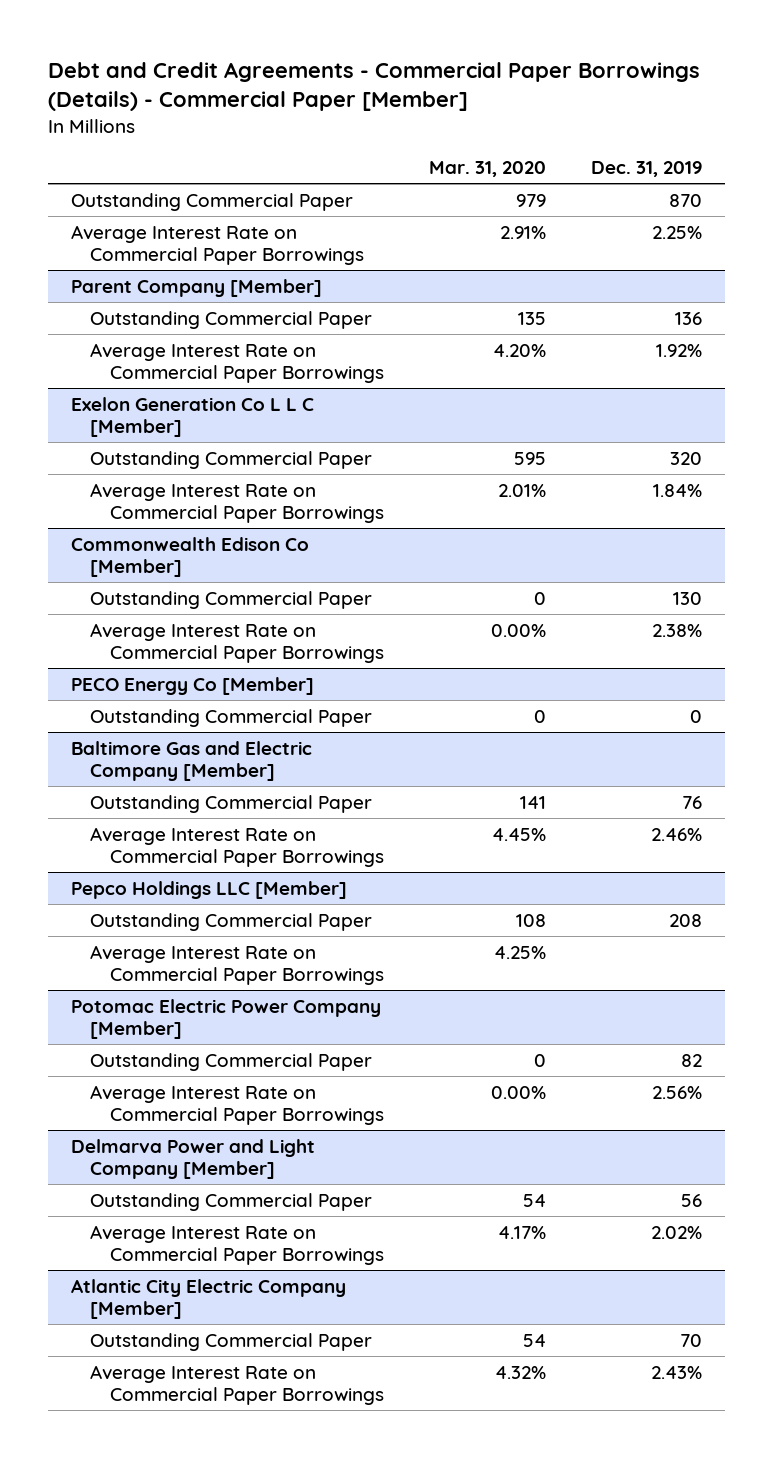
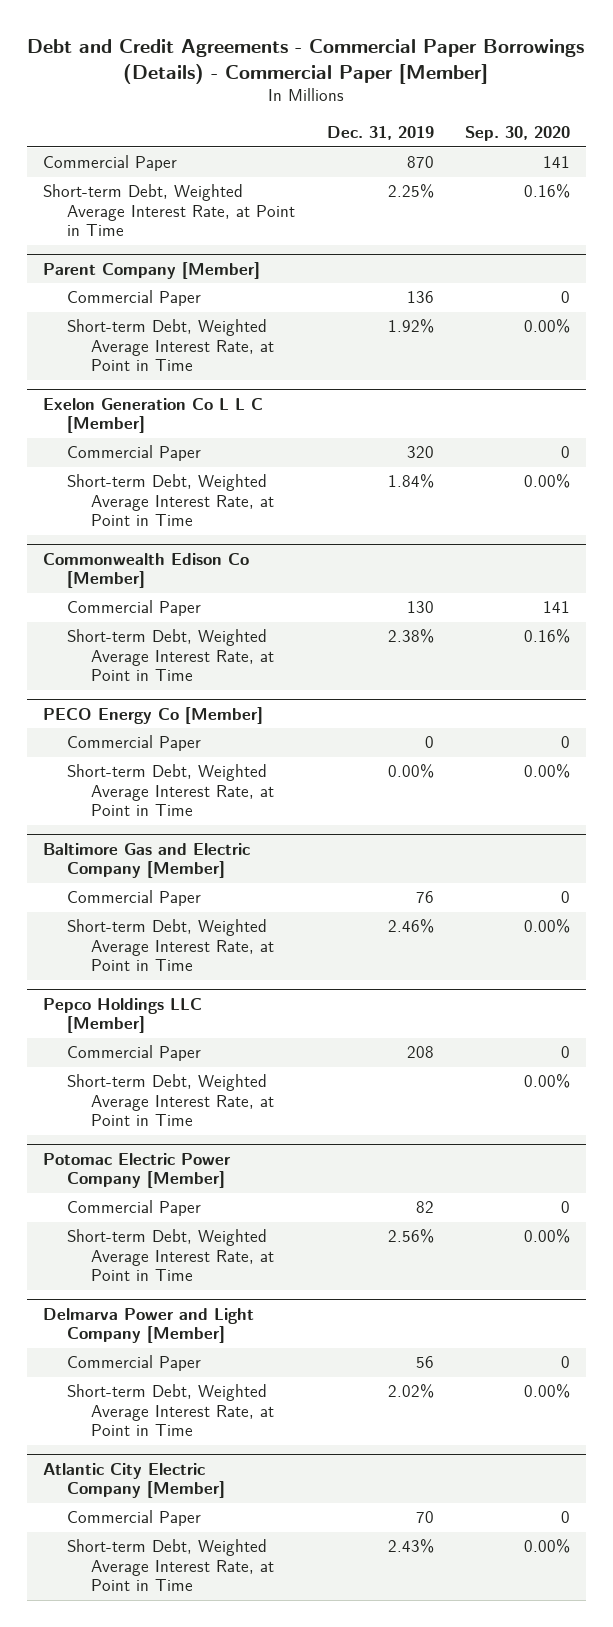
[428,161,546,178] Mar. 31, 2020 -> none
none -> [465,126,571,142] Sep. 30, 2020
[71,192,354,211] Outstanding Commercial Paper -> [42,155,177,172] Commercial Paper
[71,224,365,265] Average Interest Rate on Commercial Paper Borrowings -> [42,184,295,237] Short-term Debt, Weighted Average Interest Rate, at Point in Time
[90,310,373,329] Outstanding Commercial Paper -> [66,290,201,307] Commercial Paper
[90,342,384,383] Average Interest Rate on Commercial Paper Borrowings -> [66,319,275,372] Short-term Debt, Weighted Average Interest Rate, at Point in Time
[90,450,373,469] Outstanding Commercial Paper -> [66,445,201,462] Commercial Paper
[90,482,384,523] Average Interest Rate on Commercial Paper Borrowings -> [66,474,275,527] Short-term Debt, Weighted Average Interest Rate, at Point in Time
[90,590,373,609] Outstanding Commercial Paper -> [66,600,201,617] Commercial Paper
[90,622,384,663] Average Interest Rate on Commercial Paper Borrowings -> [66,629,275,682] Short-term Debt, Weighted Average Interest Rate, at Point in Time
[90,708,373,727] Outstanding Commercial Paper -> [66,735,201,752] Commercial Paper
none -> [66,764,275,817] Short-term Debt, Weighted Average Interest Rate, at Point in Time
[90,794,373,813] Outstanding Commercial Paper -> [66,890,201,907] Commercial Paper
[90,826,384,867] Average Interest Rate on Commercial Paper Borrowings -> [66,919,275,972] Short-term Debt, Weighted Average Interest Rate, at Point in Time
[90,912,373,931] Outstanding Commercial Paper -> [66,1045,201,1062] Commercial Paper
[90,944,384,985] Average Interest Rate on Commercial Paper Borrowings -> [66,1074,275,1127] Short-term Debt, Weighted Average Interest Rate, at Point in Time
[90,1052,373,1071] Outstanding Commercial Paper -> [66,1200,201,1217] Commercial Paper
[90,1084,384,1125] Average Interest Rate on Commercial Paper Borrowings -> [66,1229,275,1282] Short-term Debt, Weighted Average Interest Rate, at Point in Time
[90,1192,373,1211] Outstanding Commercial Paper -> [66,1355,201,1372] Commercial Paper
[90,1224,384,1265] Average Interest Rate on Commercial Paper Borrowings -> [66,1384,275,1437] Short-term Debt, Weighted Average Interest Rate, at Point in Time
[90,1332,373,1351] Outstanding Commercial Paper -> [66,1510,201,1527] Commercial Paper
[90,1364,384,1405] Average Interest Rate on Commercial Paper Borrowings -> [66,1539,275,1592] Short-term Debt, Weighted Average Interest Rate, at Point in Time

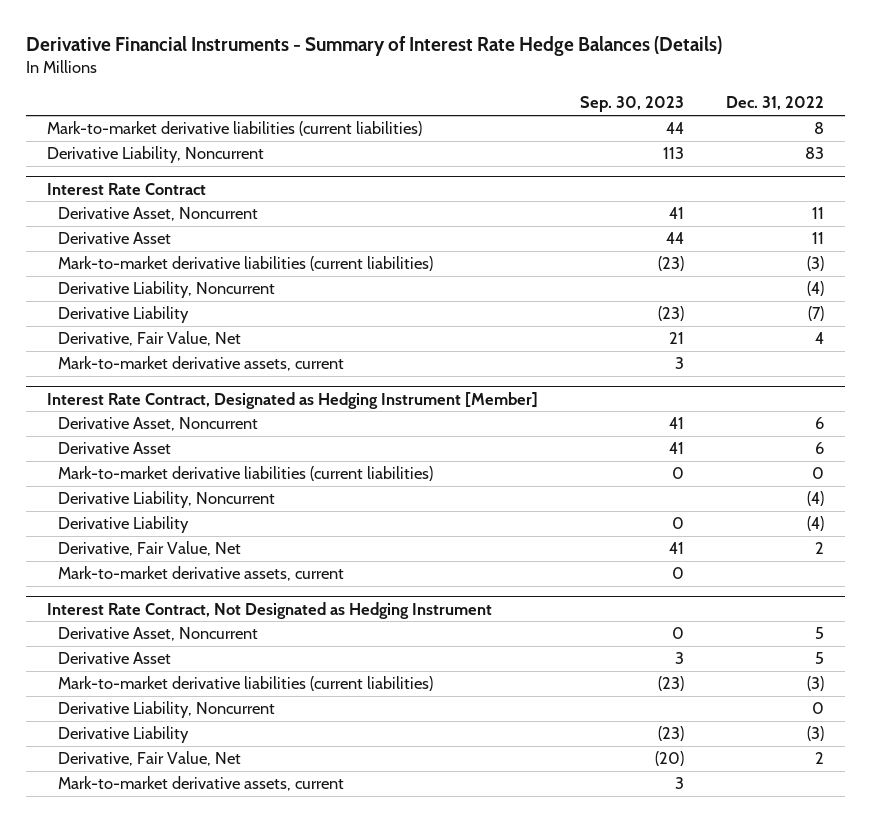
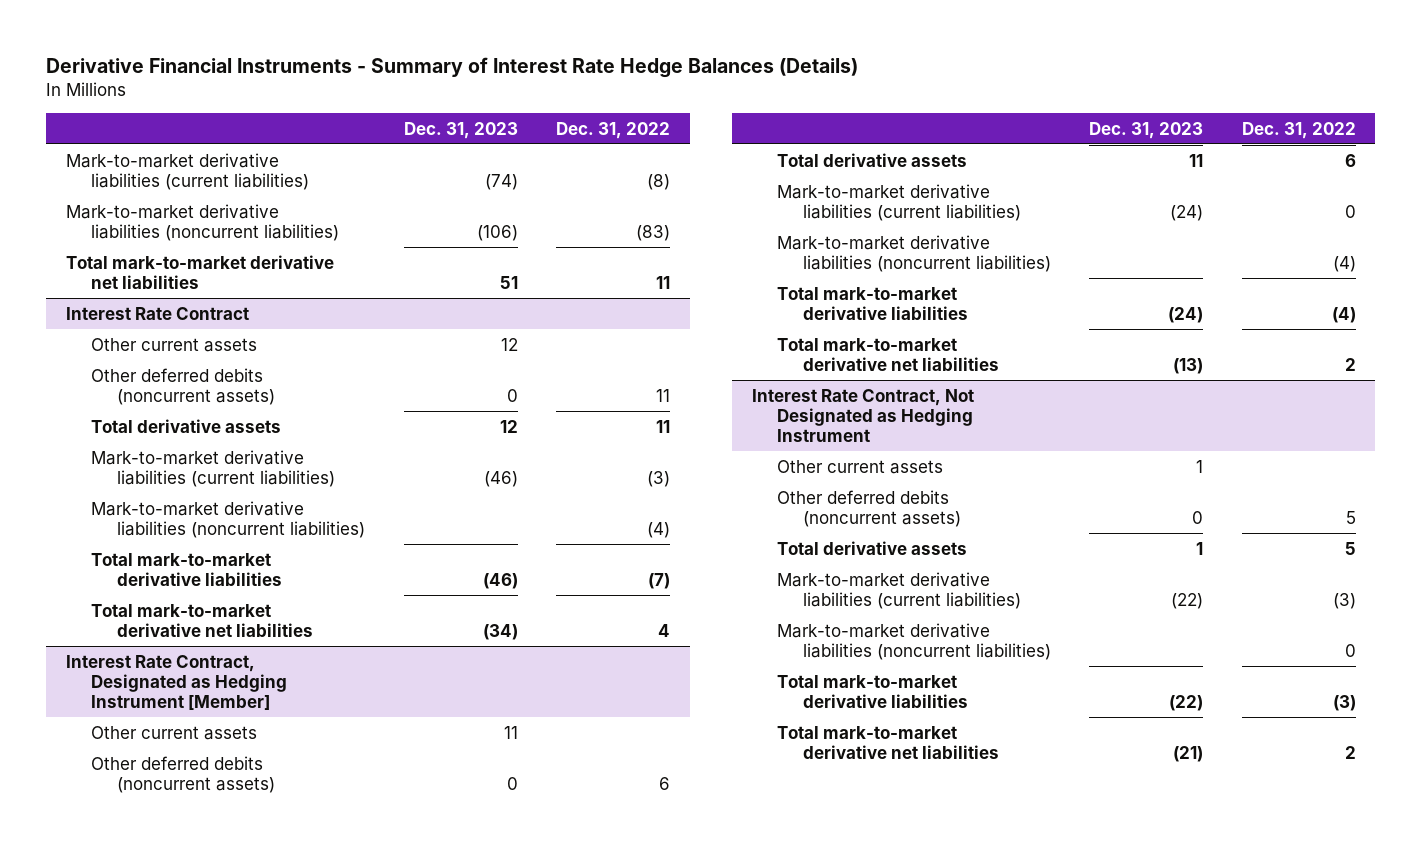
[579,96,684,113] Sep. 30, 2023 -> none
none -> [403,121,518,139] Dec. 31, 2023
[813,122,824,135] 8 -> [647,173,671,190] (8)
[46,146,264,164] Derivative Liability, Noncurrent -> [65,203,340,241] Mark-to-market derivative liabilities (noncurrent liabilities)
[804,147,824,160] 83 -> [636,224,671,241] (83)
none -> [65,254,334,289] Total mark-to-market derivative net liabilities
none -> [91,337,258,352] Other current assets
[58,207,259,222] Derivative Asset, Noncurrent -> [91,367,275,405] Other deferred debits (noncurrent assets)
[58,232,172,245] Derivative Asset -> [91,418,282,433] Total derivative assets
[58,356,345,372] Mark-to-market derivative assets, current -> none
[58,281,276,299] Derivative Liability, Noncurrent -> [91,500,365,538] Mark-to-market derivative liabilities (noncurrent liabilities)
[58,306,190,324] Derivative Liability -> [91,552,282,586] Total mark-to-market derivative liabilities
[58,331,242,347] Derivative, Fair Value, Net -> [91,603,313,637] Total mark-to-market derivative net liabilities
none -> [91,725,258,740] Other current assets
[58,417,259,432] Derivative Asset, Noncurrent -> [91,755,275,793] Other deferred debits (noncurrent assets)
[58,442,172,455] Derivative Asset -> [777,152,968,167] Total derivative assets
[58,566,345,582] Mark-to-market derivative assets, current -> none
[58,491,276,509] Derivative Liability, Noncurrent -> [777,234,1051,272] Mark-to-market derivative liabilities (noncurrent liabilities)
[58,516,190,534] Derivative Liability -> [777,286,968,320] Total mark-to-market derivative liabilities
[58,541,242,557] Derivative, Fair Value, Net -> [777,337,999,371] Total mark-to-market derivative net liabilities
none -> [777,459,944,474] Other current assets
[58,627,259,642] Derivative Asset, Noncurrent -> [777,489,961,527] Other deferred debits (noncurrent assets)
[58,652,172,665] Derivative Asset -> [777,540,968,555] Total derivative assets
[58,776,345,792] Mark-to-market derivative assets, current -> none
[58,701,276,719] Derivative Liability, Noncurrent -> [777,622,1051,660] Mark-to-market derivative liabilities (noncurrent liabilities)
[58,726,190,744] Derivative Liability -> [777,674,968,708] Total mark-to-market derivative liabilities
[58,751,242,767] Derivative, Fair Value, Net -> [777,725,999,759] Total mark-to-market derivative net liabilities

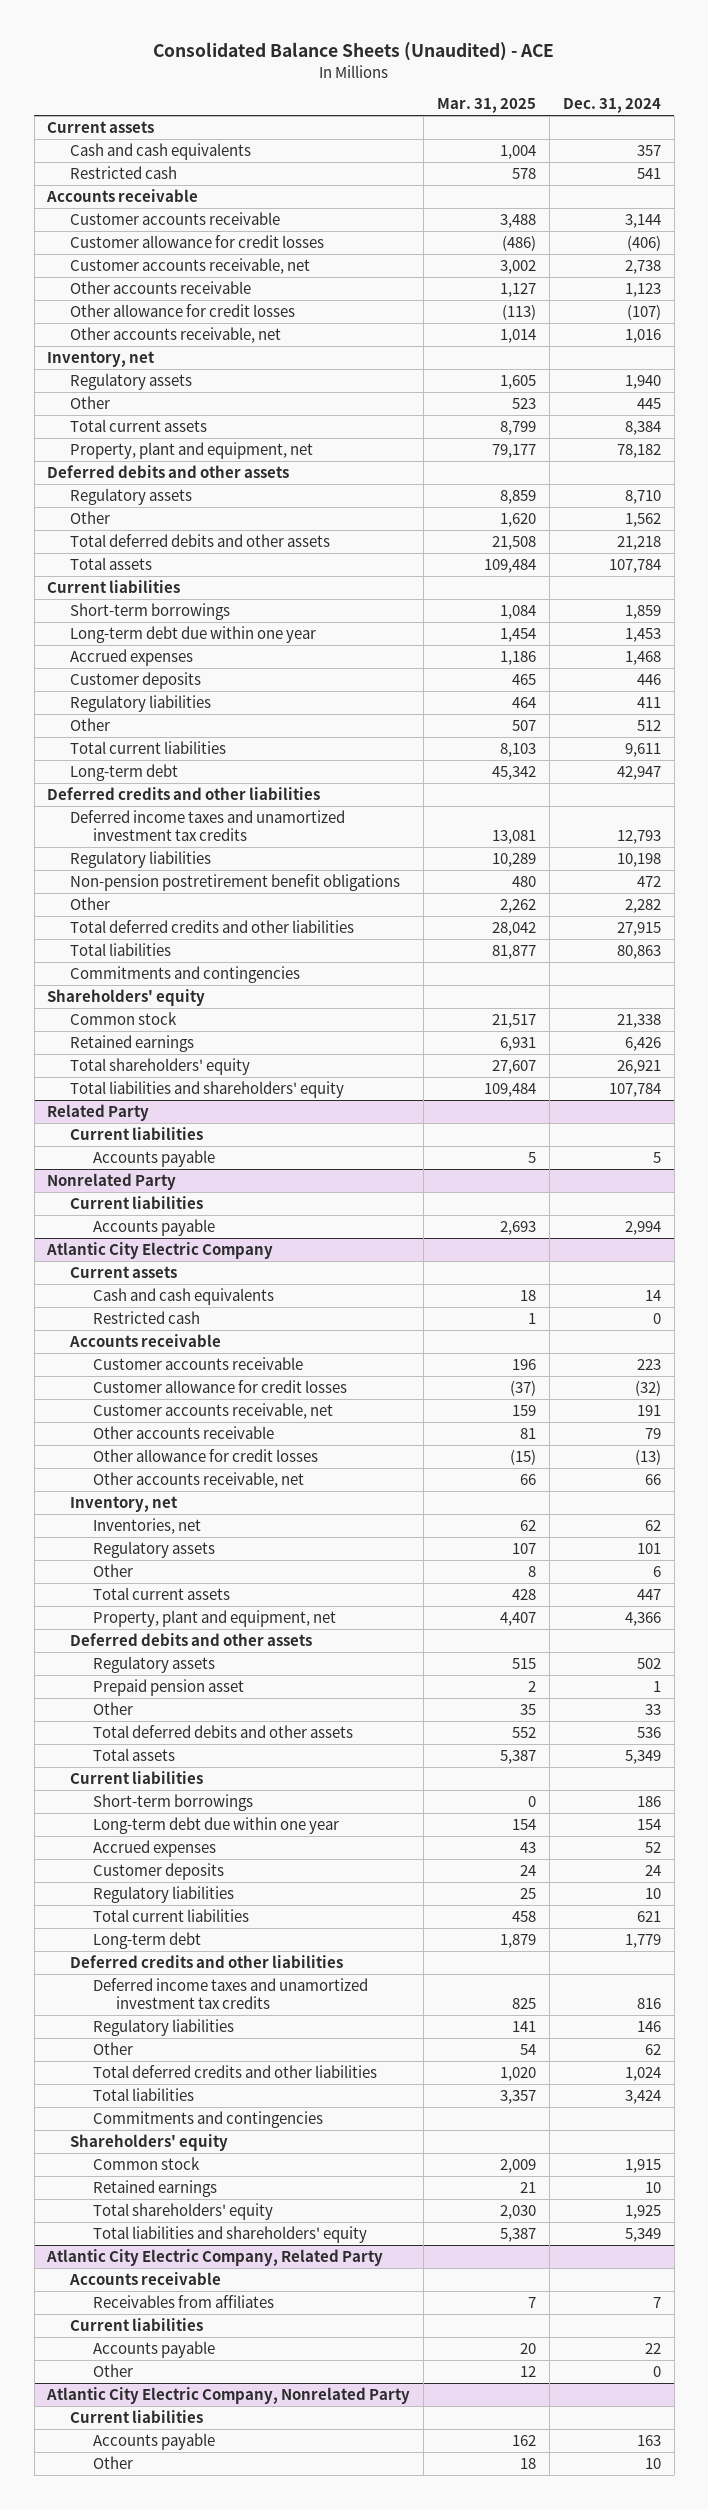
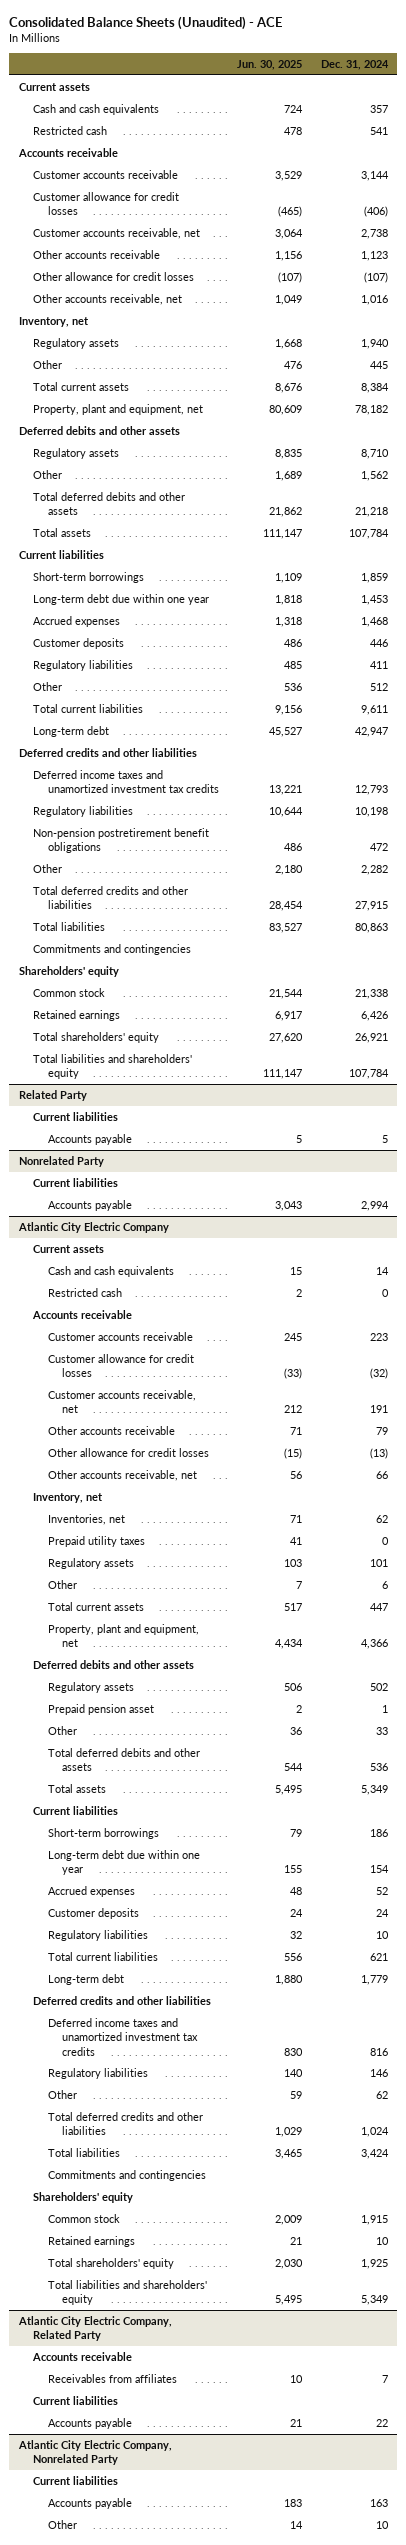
[437,98,537,114] Mar. 31, 2025 -> none
none -> [237,59,303,70] Jun. 30, 2025
none -> [47,1535,145,1547] Prepaid utility taxes
[93,2363,134,2377] Other -> none

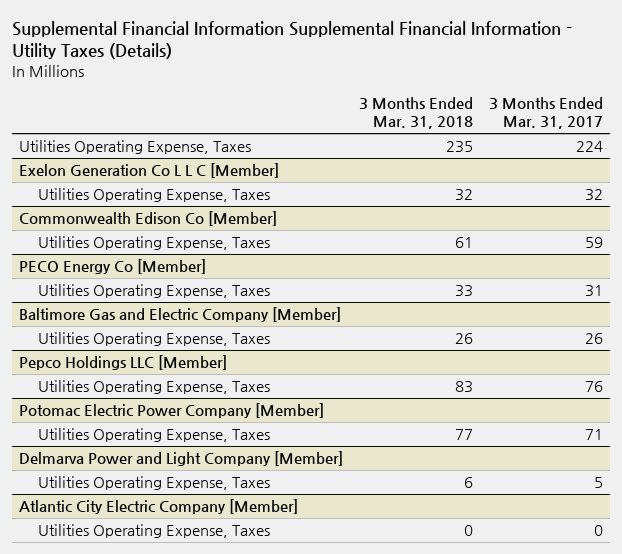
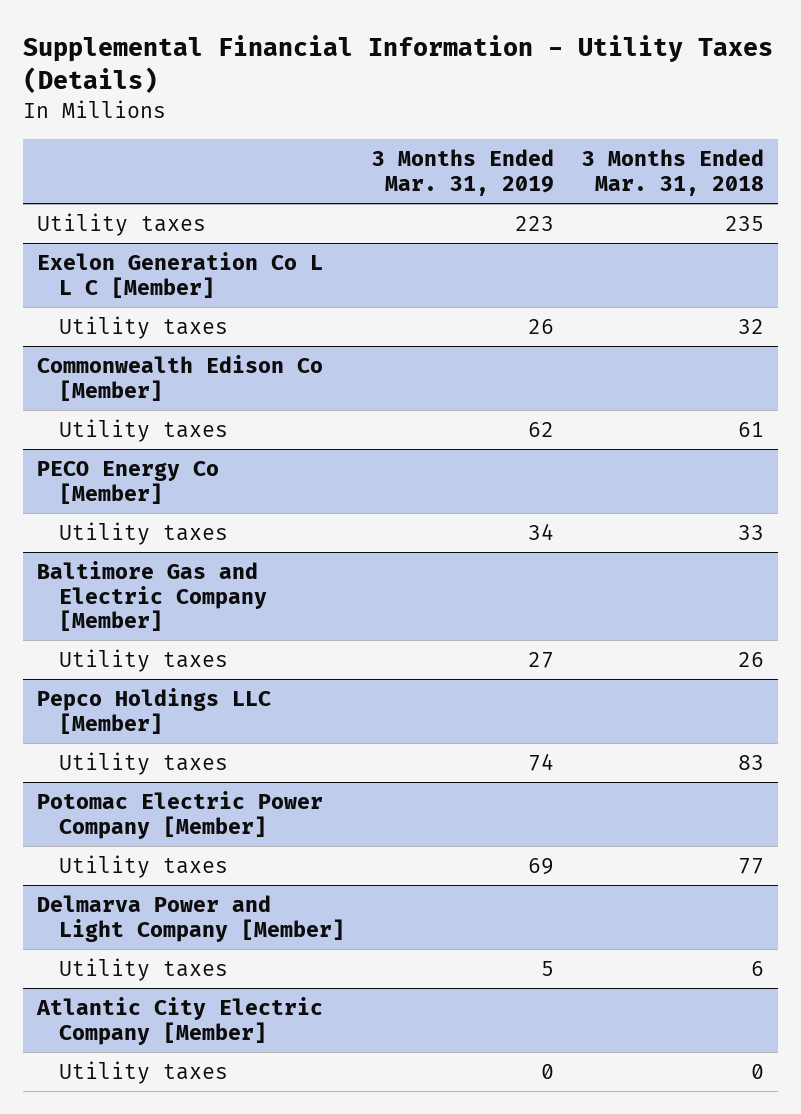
[11,21,572,60] Supplemental Financial Information Supplemental Financial Information - Utility Taxes (Details) -> [23,35,774,94] Supplemental Financial Information - Utility Taxes (Details)
[488,96,603,130] 3 Months Ended Mar. 31, 2017 -> none
none -> [372,149,555,196] 3 Months Ended Mar. 31, 2019
[19,140,252,155] Utilities Operating Expense, Taxes -> [37,212,207,236] Utility taxes
[38,188,271,203] Utilities Operating Expense, Taxes -> [59,315,229,339] Utility taxes
[38,236,271,251] Utilities Operating Expense, Taxes -> [59,418,229,442] Utility taxes
[38,284,271,299] Utilities Operating Expense, Taxes -> [59,521,229,545] Utility taxes
[38,332,271,347] Utilities Operating Expense, Taxes -> [59,648,229,672] Utility taxes
[38,380,271,395] Utilities Operating Expense, Taxes -> [59,751,229,775] Utility taxes
[38,428,271,443] Utilities Operating Expense, Taxes -> [59,854,229,878] Utility taxes
[38,476,271,491] Utilities Operating Expense, Taxes -> [59,957,229,981] Utility taxes
[38,524,271,539] Utilities Operating Expense, Taxes -> [59,1060,229,1084] Utility taxes

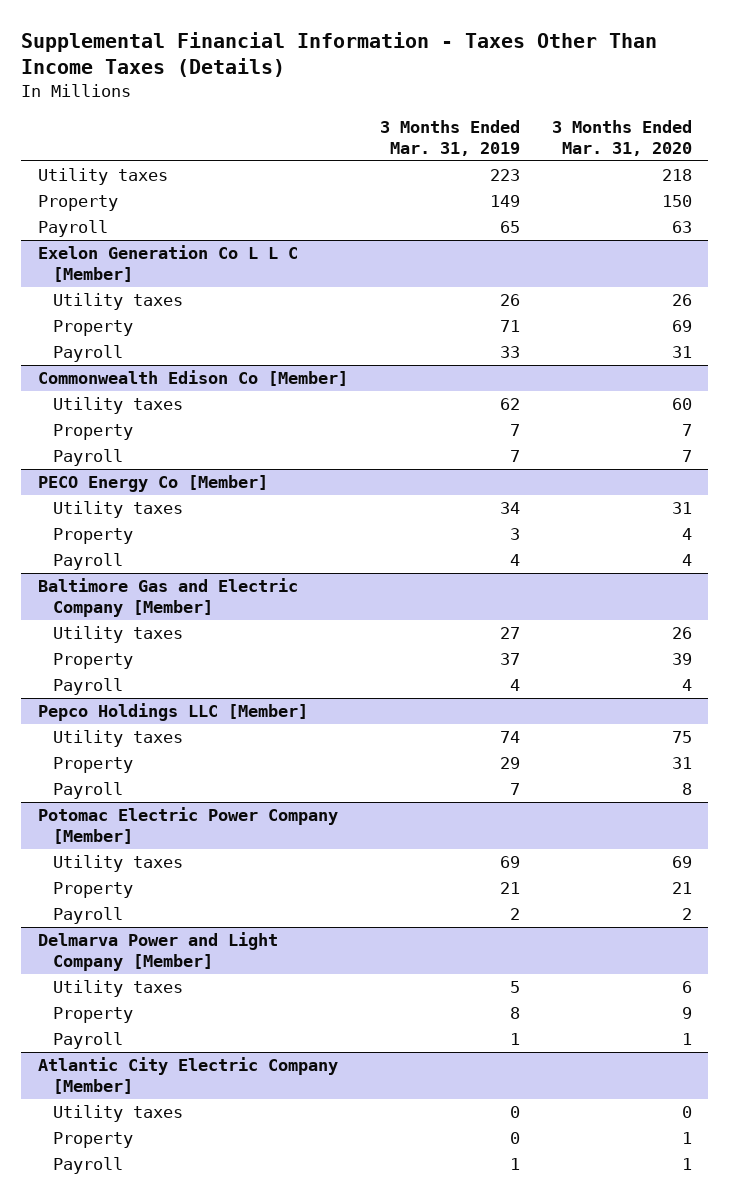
[23,35,774,94] Supplemental Financial Information - Utility Taxes (Details) -> [21,31,658,77] Supplemental Financial Information - Taxes Other Than Income Taxes (Details)
[581,149,764,196] 3 Months Ended Mar. 31, 2018 -> none
none -> [552,119,693,156] 3 Months Ended Mar. 31, 2020
none -> [37,195,118,212] Property
none -> [37,220,108,238] Payroll
none -> [53,320,134,337] Property
none -> [53,345,124,363] Payroll
none -> [53,424,134,441] Property
none -> [53,449,124,467] Payroll
none -> [53,528,134,545] Property
none -> [53,553,124,571] Payroll
none -> [53,653,134,670] Property
none -> [53,678,124,696] Payroll
none -> [53,757,134,774] Property
none -> [53,782,124,800] Payroll
none -> [53,882,134,899] Property
none -> [53,907,124,925] Payroll
none -> [53,1007,134,1024] Property
none -> [53,1032,124,1050] Payroll
none -> [53,1132,134,1149] Property
none -> [53,1157,124,1175] Payroll

